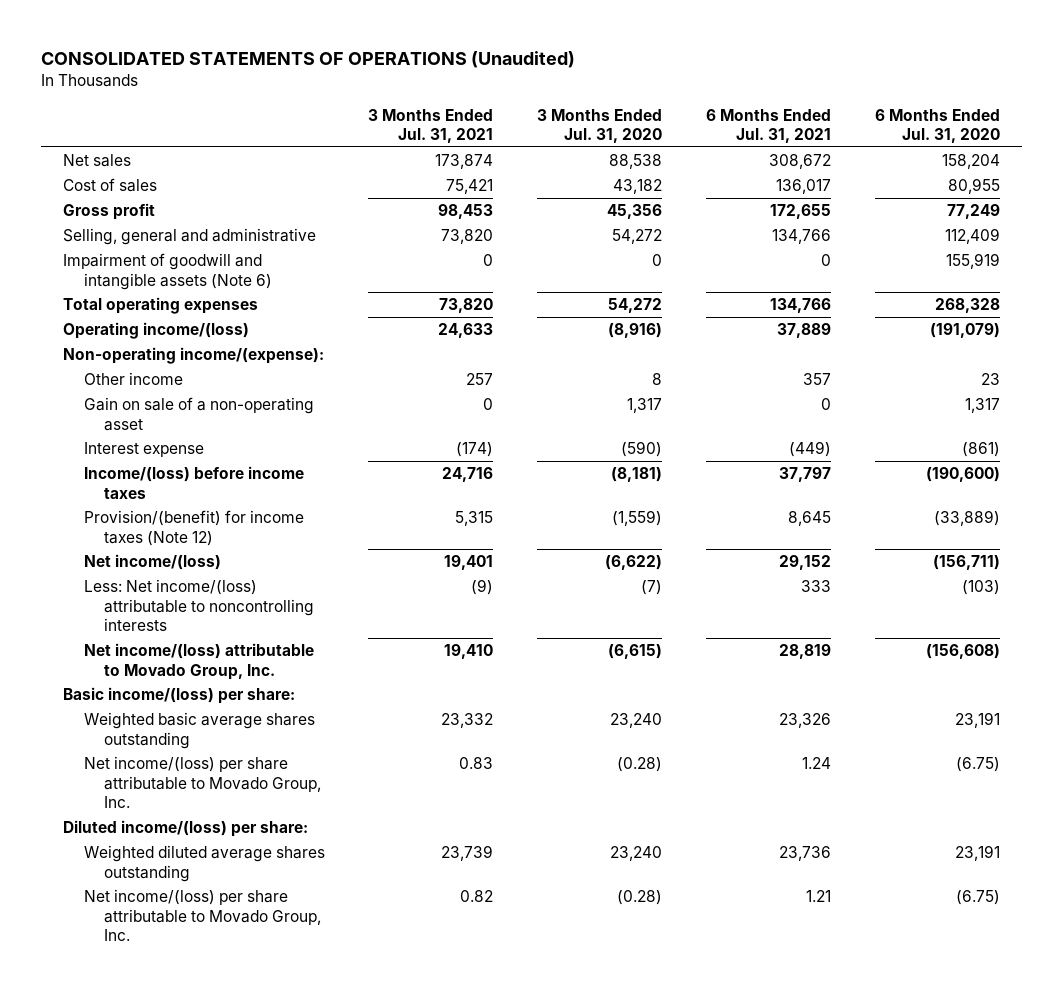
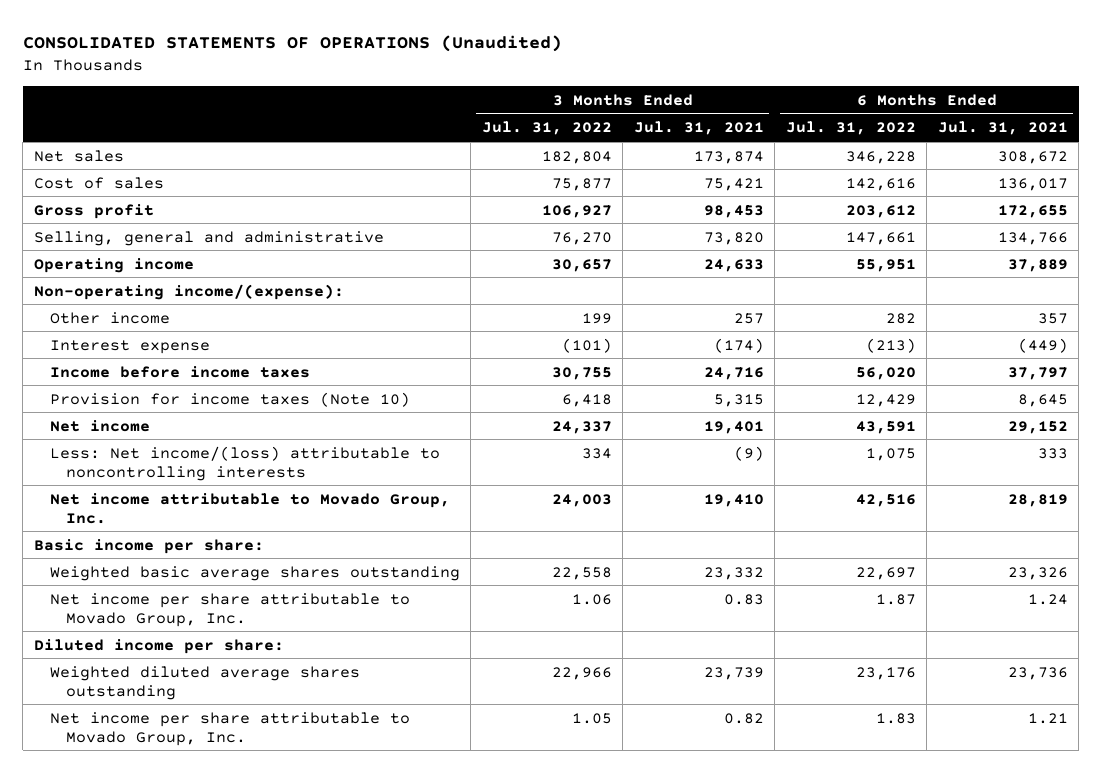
[537,108,663,143] 3 Months Ended Jul. 31, 2020 -> none
[874,108,1000,143] 6 Months Ended Jul. 31, 2020 -> none
none -> [481,121,612,136] Jul. 31, 2022
none -> [785,121,916,136] Jul. 31, 2022
[62,253,272,290] Impairment of goodwill and intangible assets (Note 6) -> none
[62,297,258,315] Total operating expenses -> none
[62,322,249,340] Operating income/(loss) -> [33,257,194,273] Operating income
[83,397,314,431] Gain on sale of a non-operating asset -> none
[83,466,304,499] Income/(loss) before income taxes -> [49,365,310,378] Income before income taxes
[83,510,304,546] Provision/(benefit) for income taxes (Note 12) -> [49,391,410,407] Provision for income taxes (Note 10)
[83,554,221,571] Net income/(loss) -> [49,419,150,432] Net income
[83,643,314,680] Net income/(loss) attributable to Movado Group, Inc. -> [49,492,450,524] Net income attributable to Movado Group, Inc.
[62,687,295,705] Basic income/(loss) per share: -> [33,538,264,554] Basic income per share:
[83,756,322,808] Net income/(loss) per share attributable to Movado Group, Inc. -> [49,592,410,627] Net income per share attributable to Movado Group, Inc.
[62,820,308,838] Diluted income/(loss) per share: -> [33,638,284,654] Diluted income per share:
[83,889,322,941] Net income/(loss) per share attributable to Movado Group, Inc. -> [49,711,410,746] Net income per share attributable to Movado Group, Inc.

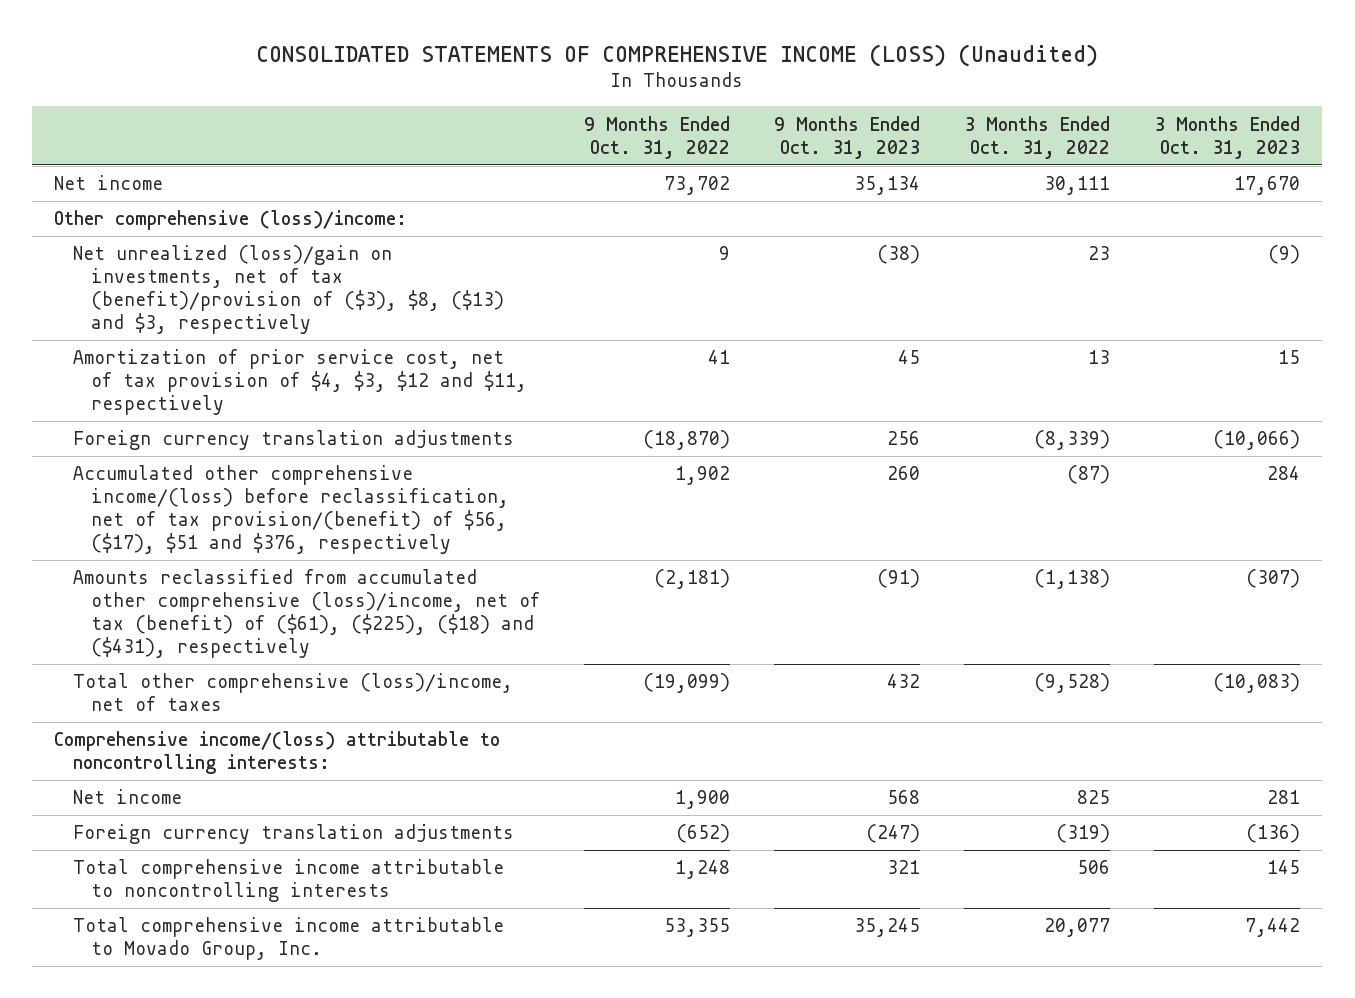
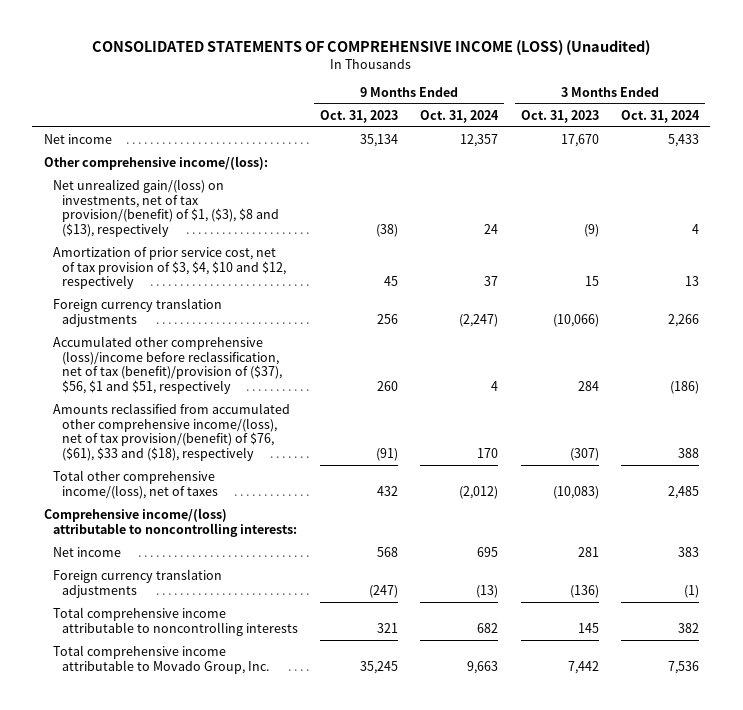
[583,115,730,159] 9 Months Ended Oct. 31, 2022 -> none
[964,115,1111,159] 3 Months Ended Oct. 31, 2022 -> none
none -> [420,110,500,124] Oct. 31, 2024
none -> [621,110,701,124] Oct. 31, 2024
[54,210,408,231] Other comprehensive (loss)/income: -> [43,156,268,171] Other comprehensive income/(loss):
[72,245,504,334] Net unrealized (loss)/gain on investments, net of tax (benefit)/provision of ($3), $8, ($13) and $3, respectively -> [52,179,279,237] Net unrealized gain/(loss) on investments, net of tax provision/(benefit) of $1, ($3), $8 and ($13), respectively
[72,349,527,415] Amortization of prior service cost, net of tax provision of $4, $3, $12 and $11, respectively -> [52,247,286,290] Amortization of prior service cost, net of tax provision of $3, $4, $10 and $12, respectively
[72,465,509,554] Accumulated other comprehensive income/(loss) before reclassification, net of tax provision/(benefit) of $56, ($17), $51 and $376, respectively -> [52,336,282,394] Accumulated other comprehensive (loss)/income before reclassification, net of tax (benefit)/provision of ($37), $56, $1 and $51, respectively
[72,569,540,658] Amounts reclassified from accumulated other comprehensive (loss)/income, net of tax (benefit) of ($61), ($225), ($18) and ($431), respectively -> [52,403,290,461] Amounts reclassified from accumulated other comprehensive income/(loss), net of tax provision/(benefit) of $76, ($61), $33 and ($18), respectively
[72,673,513,712] Total other comprehensive (loss)/income, net of taxes -> [52,470,218,499] Total other comprehensive income/(loss), net of taxes

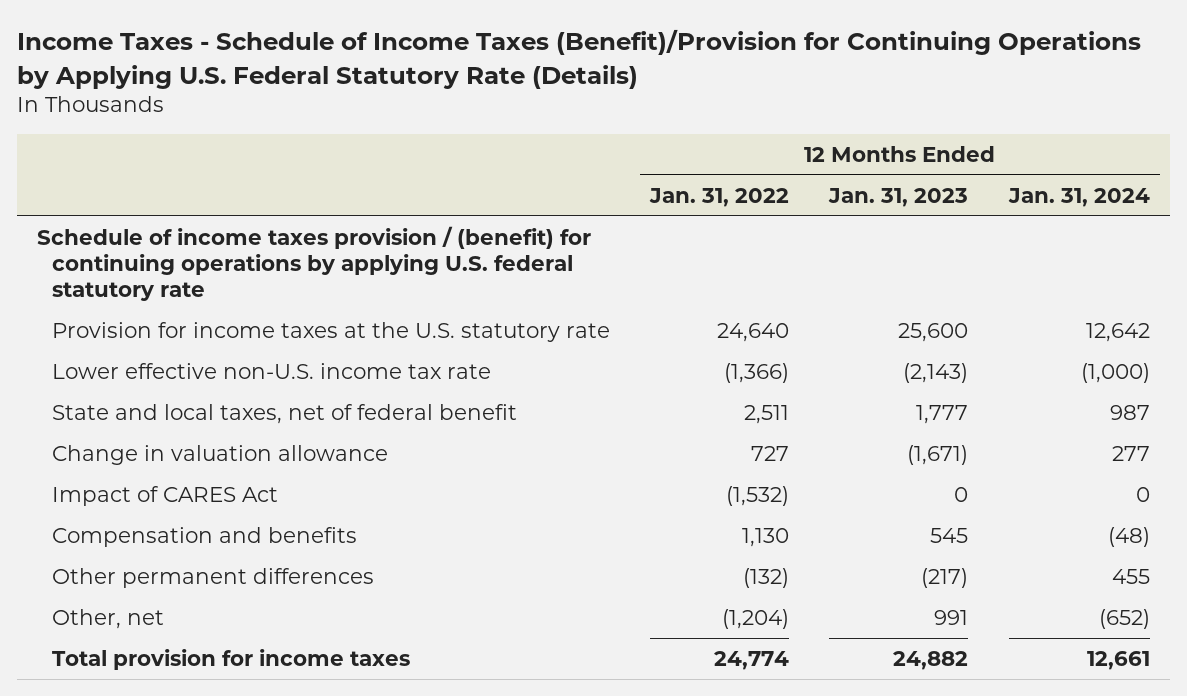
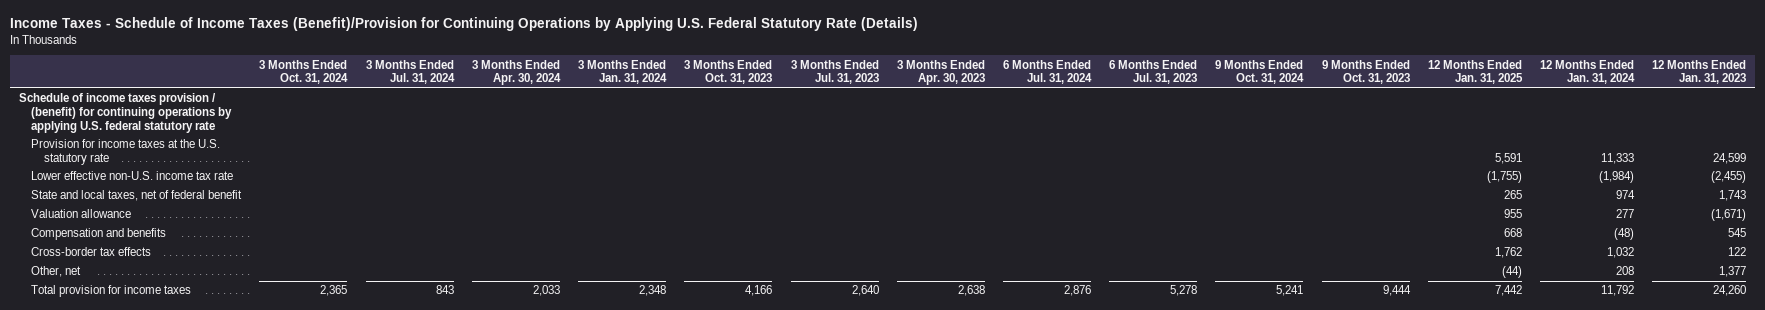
[649,187,790,207] Jan. 31, 2022 -> none
none -> [259,59,349,85] 3 Months Ended Oct. 31, 2024
none -> [365,59,455,85] 3 Months Ended Jul. 31, 2024
none -> [471,59,561,86] 3 Months Ended Apr. 30, 2024
none -> [578,59,668,85] 3 Months Ended Jan. 31, 2024
none -> [684,59,773,85] 3 Months Ended Oct. 31, 2023
none -> [790,59,879,85] 3 Months Ended Jul. 31, 2023
none -> [896,59,985,86] 3 Months Ended Apr. 30, 2023
none -> [1002,59,1092,85] 6 Months Ended Jul. 31, 2024
none -> [1109,59,1198,85] 6 Months Ended Jul. 31, 2023
none -> [1215,59,1305,85] 9 Months Ended Oct. 31, 2024
none -> [1321,59,1410,85] 9 Months Ended Oct. 31, 2023
none -> [1427,59,1523,85] 12 Months Ended Jan. 31, 2025
[52,486,279,507] Impact of CARES Act -> none
[898,323,969,343] 25,600 -> [1713,152,1747,164] 24,599
[1085,323,1150,343] 12,642 -> [1601,152,1635,164] 11,333
[903,363,969,384] (2,143) -> [1711,171,1747,184] (2,455)
[1080,363,1150,384] (1,000) -> [1599,171,1635,184] (1,984)
[916,405,969,425] 1,777 -> [1719,190,1747,202] 1,743
[1109,405,1150,421] 987 -> [1616,190,1636,200] 974
[52,445,389,466] Change in valuation allowance -> [31,209,132,219] Valuation allowance
[52,568,375,589] Other permanent differences -> none
none -> [31,247,152,257] Cross-border tax effects
[934,610,969,626] 991 -> [1719,266,1747,278] 1,377
[1098,609,1150,630] (652) -> [1616,266,1635,276] 208
[893,651,969,671] 24,882 -> [1713,285,1747,297] 24,260
[1086,651,1150,671] 12,661 -> [1601,285,1635,297] 11,792

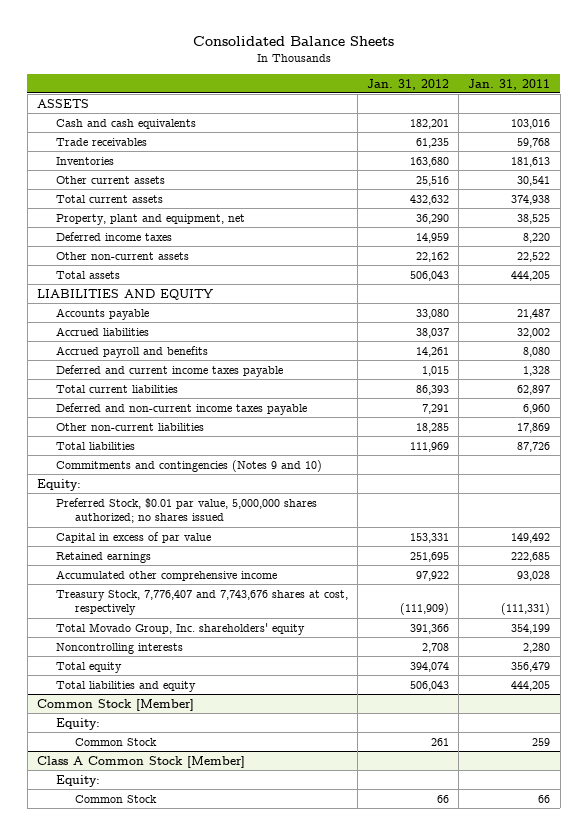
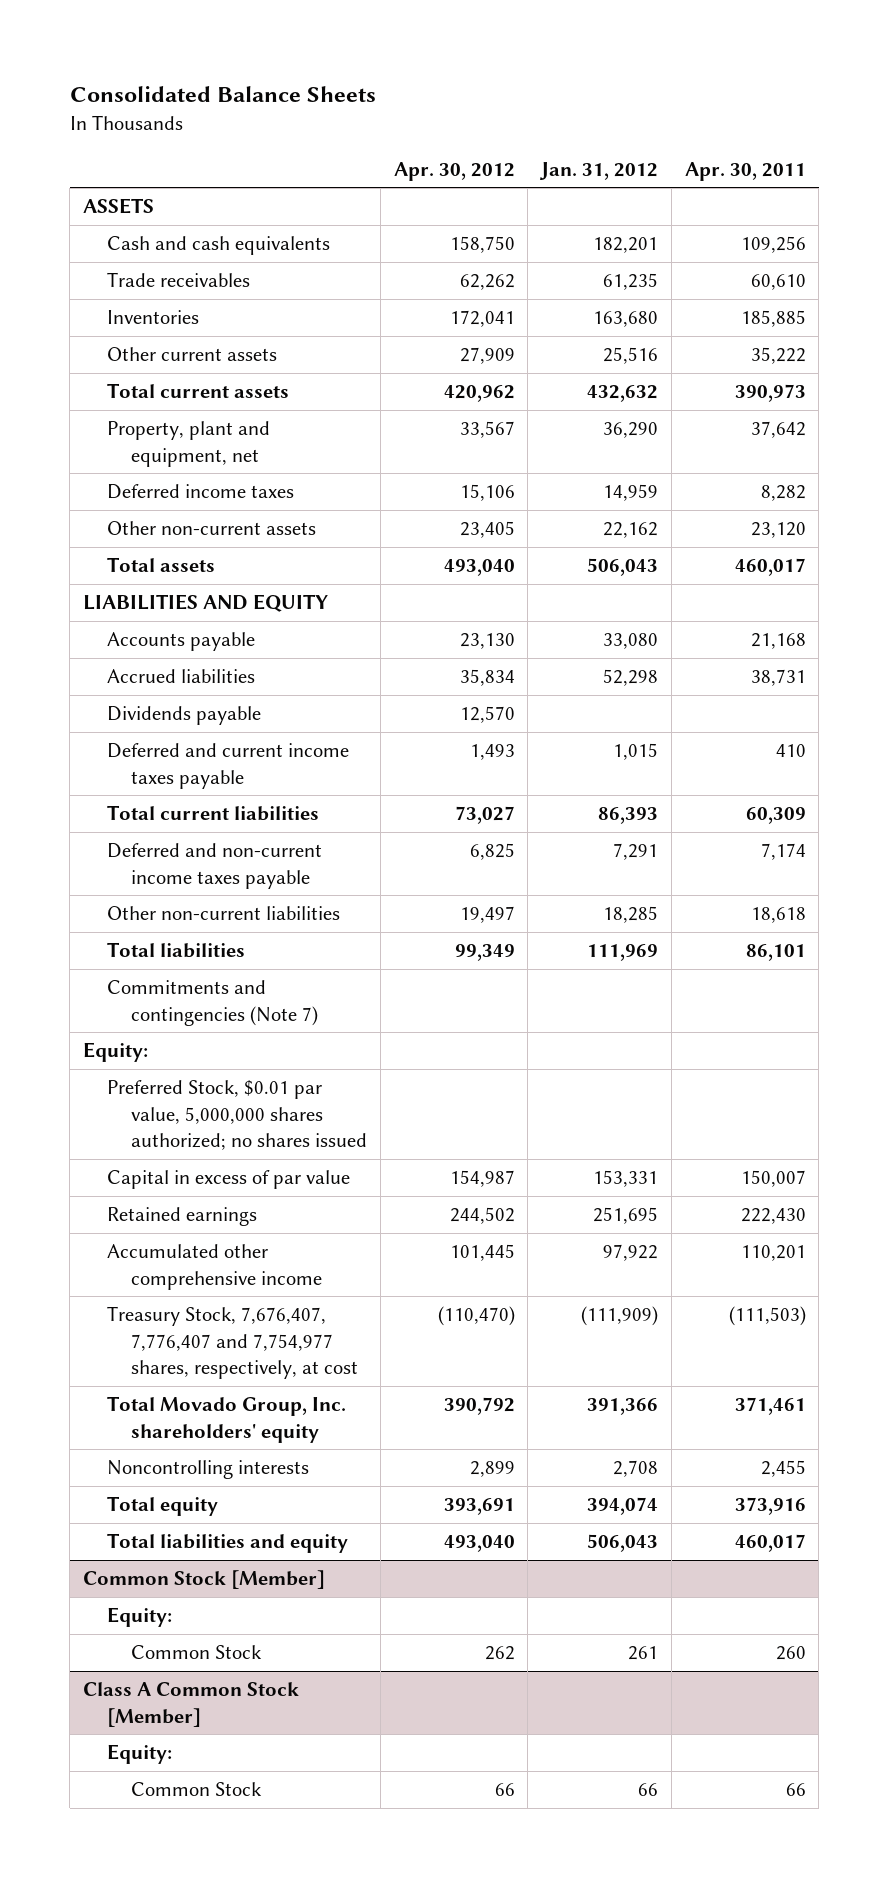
[468,78,551,90] Jan. 31, 2011 -> none
none -> [393,161,515,181] Apr. 30, 2012
none -> [684,161,806,181] Apr. 30, 2011
[55,345,208,358] Accrued payroll and benefits -> none
[415,327,449,338] 38,037 -> [603,669,659,687] 52,298
none -> [107,706,262,726] Dividends payable
[55,459,322,472] Commitments and contingencies (Notes 9 and 10) -> [107,980,319,1026] Commitments and contingencies (Note 7)
[55,589,348,616] Treasury Stock, 7,776,407 and 7,743,676 shares at cost, respectively -> [107,1306,359,1380] Treasury Stock, 7,676,407, 7,776,407 and 7,754,977 shares, respectively, at cost

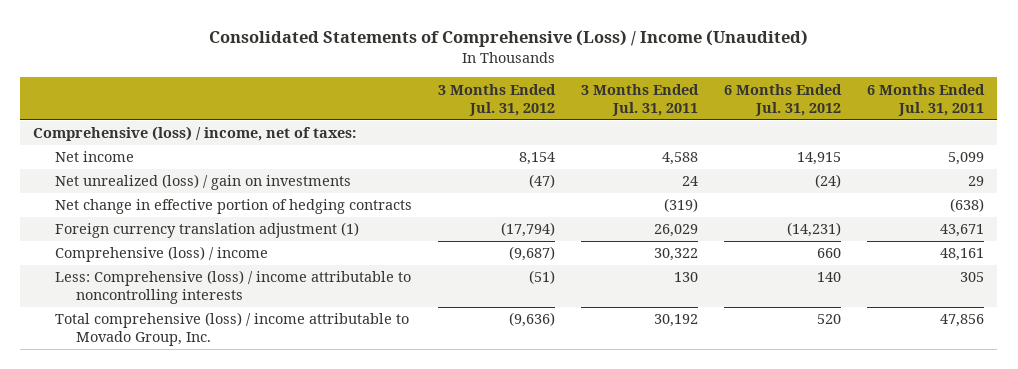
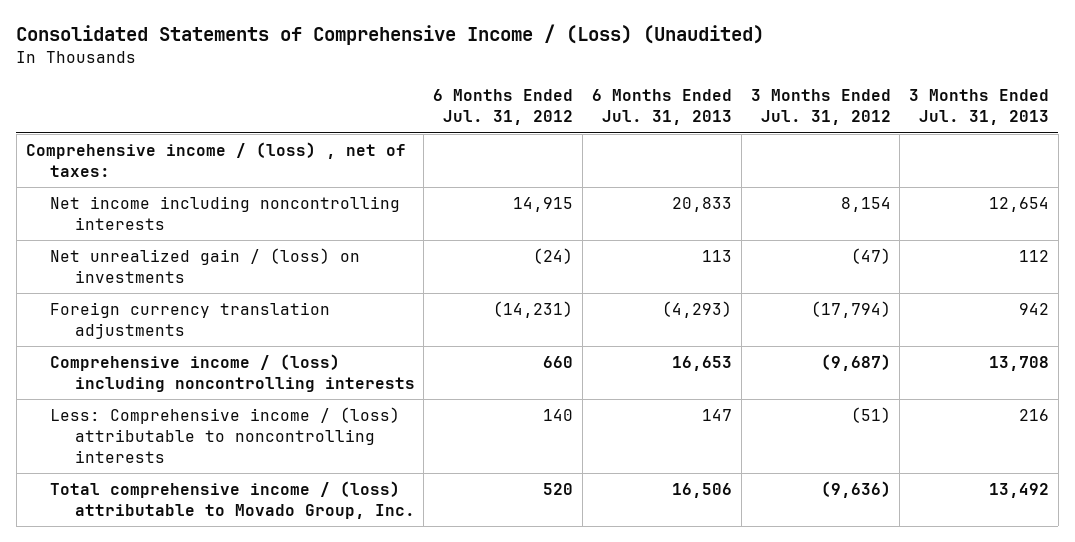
[208,29,808,47] Consolidated Statements of Comprehensive (Loss) / Income (Unaudited) -> [16,24,765,46] Consolidated Statements of Comprehensive Income / (Loss) (Unaudited)
[580,83,699,116] 3 Months Ended Jul. 31, 2011 -> none
[867,83,986,116] 6 Months Ended Jul. 31, 2011 -> none
none -> [591,89,732,126] 6 Months Ended Jul. 31, 2013
none -> [909,89,1050,126] 3 Months Ended Jul. 31, 2013
[54,199,412,215] Net change in effective portion of hedging contracts -> none
[33,126,357,142] Comprehensive (loss) / income, net of taxes: -> [25,142,406,177] Comprehensive income / (loss) , net of taxes:
[54,151,134,163] Net income -> [50,196,401,230] Net income including noncontrolling interests
[54,174,351,191] Net unrealized (loss) / gain on investments -> [50,248,361,283] Net unrealized gain / (loss) on investments
[54,222,359,239] Foreign currency translation adjustment (1) -> [50,302,331,339] Foreign currency translation adjustments
[54,246,268,263] Comprehensive (loss) / income -> [50,354,415,392] Comprehensive income / (loss) including noncontrolling interests
[54,270,411,305] Less: Comprehensive (loss) / income attributable to noncontrolling interests -> [50,407,401,463] Less: Comprehensive income / (loss) attributable to noncontrolling interests
[54,312,409,347] Total comprehensive (loss) / income attributable to Movado Group, Inc. -> [50,481,415,519] Total comprehensive income / (loss) attributable to Movado Group, Inc.

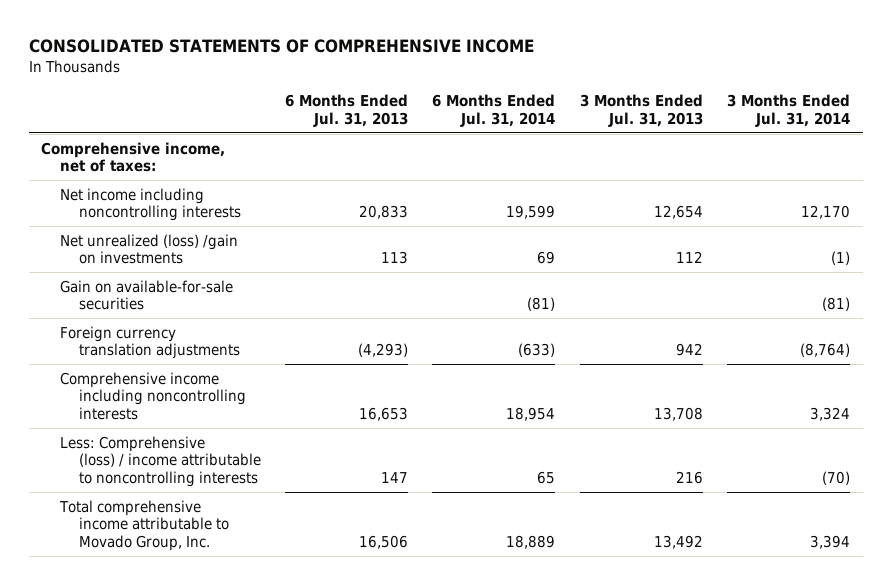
[16,24,765,46] Consolidated Statements of Comprehensive Income / (Loss) (Unaudited) -> [28,38,534,53] CONSOLIDATED STATEMENTS OF COMPREHENSIVE INCOME
[433,89,574,126] 6 Months Ended Jul. 31, 2012 -> none
[750,89,891,126] 3 Months Ended Jul. 31, 2012 -> none
none -> [432,94,556,127] 6 Months Ended Jul. 31, 2014
none -> [727,94,851,127] 3 Months Ended Jul. 31, 2014
[25,142,406,177] Comprehensive income / (loss) , net of taxes: -> [41,141,226,173] Comprehensive income, net of taxes:
[50,248,361,283] Net unrealized gain / (loss) on investments -> [59,233,238,265] Net unrealized (loss) /gain on investments
none -> [59,279,233,311] Gain on available-for-sale securities
[50,354,415,392] Comprehensive income / (loss) including noncontrolling interests -> [59,371,246,421] Comprehensive income including noncontrolling interests
[50,407,401,463] Less: Comprehensive income / (loss) attributable to noncontrolling interests -> [59,435,261,488] Less: Comprehensive (loss) / income attributable to noncontrolling interests
[50,481,415,519] Total comprehensive income / (loss) attributable to Movado Group, Inc. -> [58,499,229,552] Total comprehensive income attributable to Movado Group, Inc.

